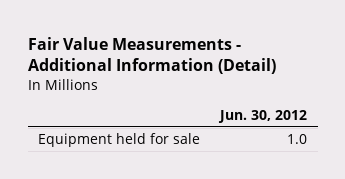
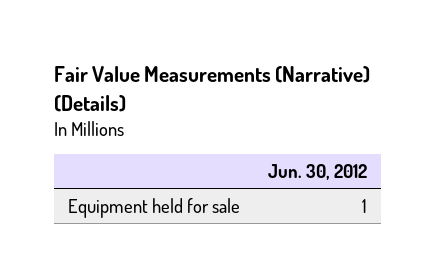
[27,36,276,75] Fair Value Measurements - Additional Information (Detail) -> [53,66,370,112] Fair Value Measurements (Narrative) (Details)
[287,134,308,145] 1.0 -> [362,198,368,213] 1

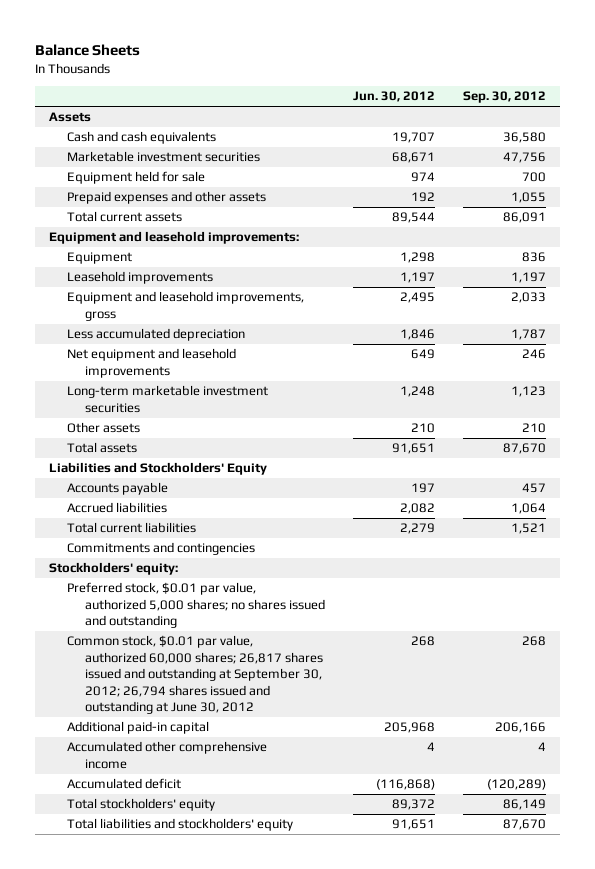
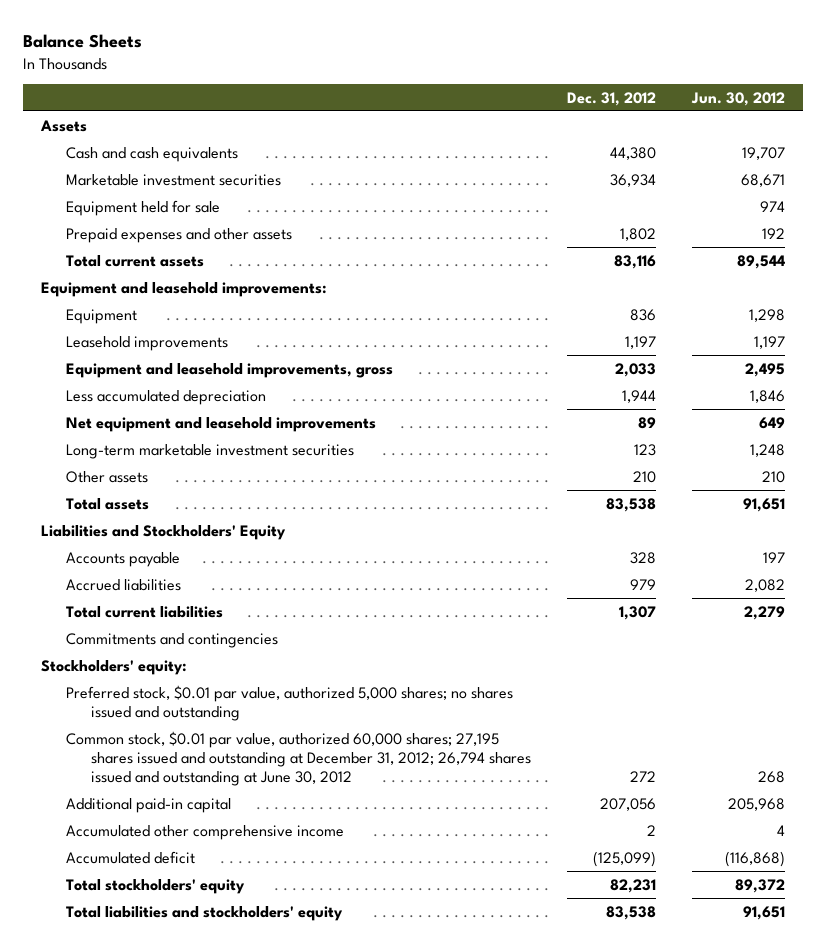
[462,91,546,104] Sep. 30, 2012 -> none
none -> [566,91,656,106] Dec. 31, 2012
[66,635,323,715] Common stock, $0.01 par value, authorized 60,000 shares; 26,817 shares issued and outstanding at September 30, 2012; 26,794 shares issued and outstanding at June 30, 2012 -> [65,730,532,787] Common stock, $0.01 par value, authorized 60,000 shares; 27,195 shares issued and outstanding at December 31, 2012; 26,794 shares issued and outstanding at June 30, 2012

